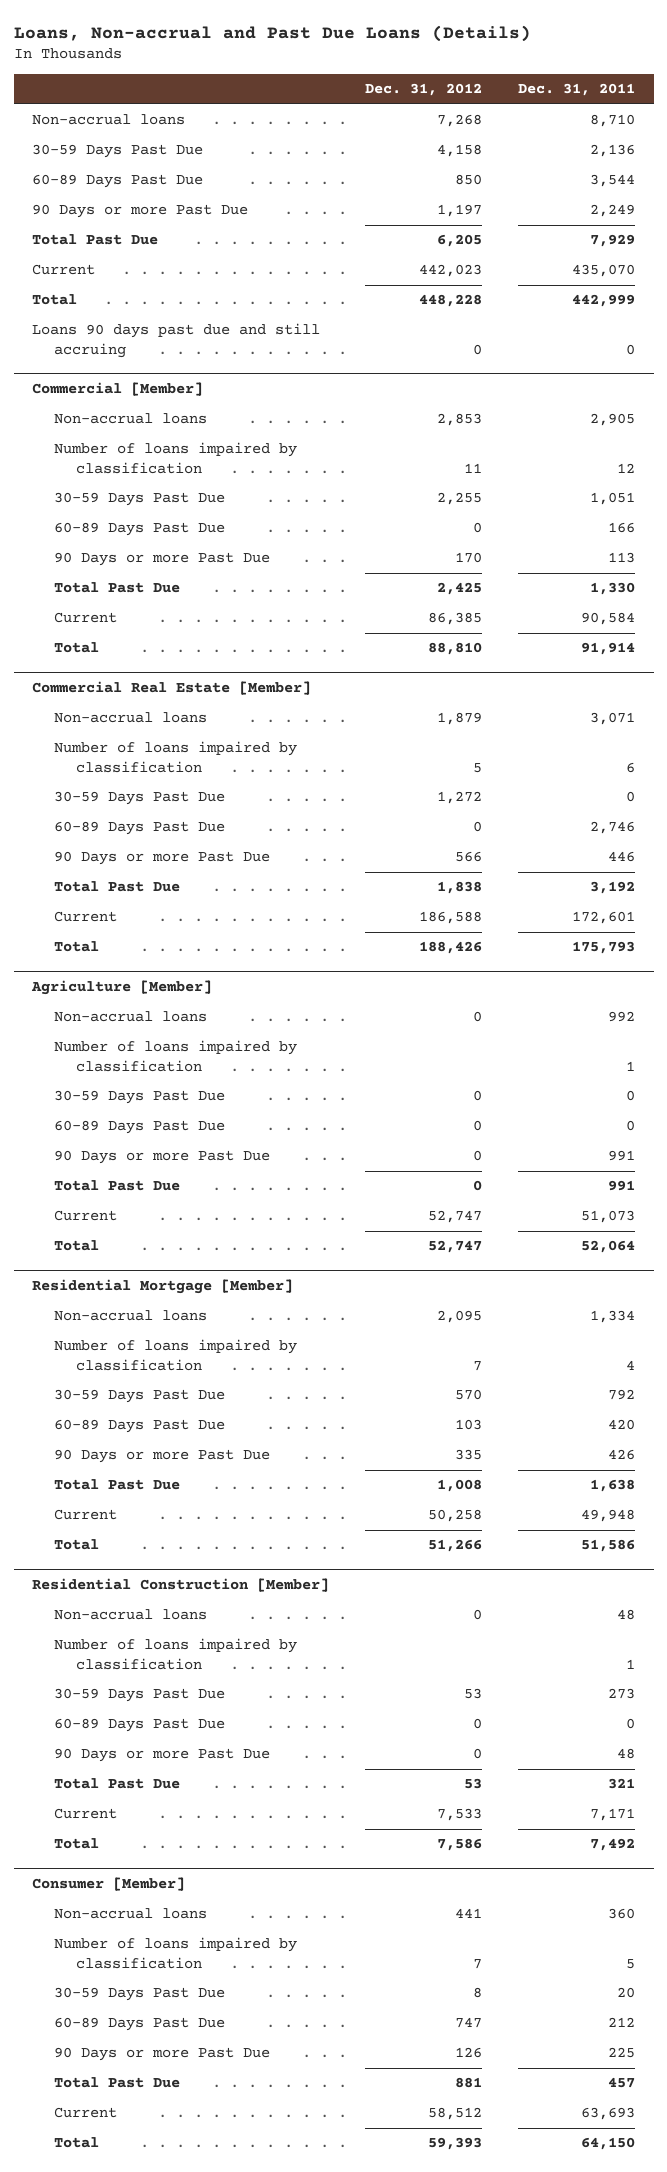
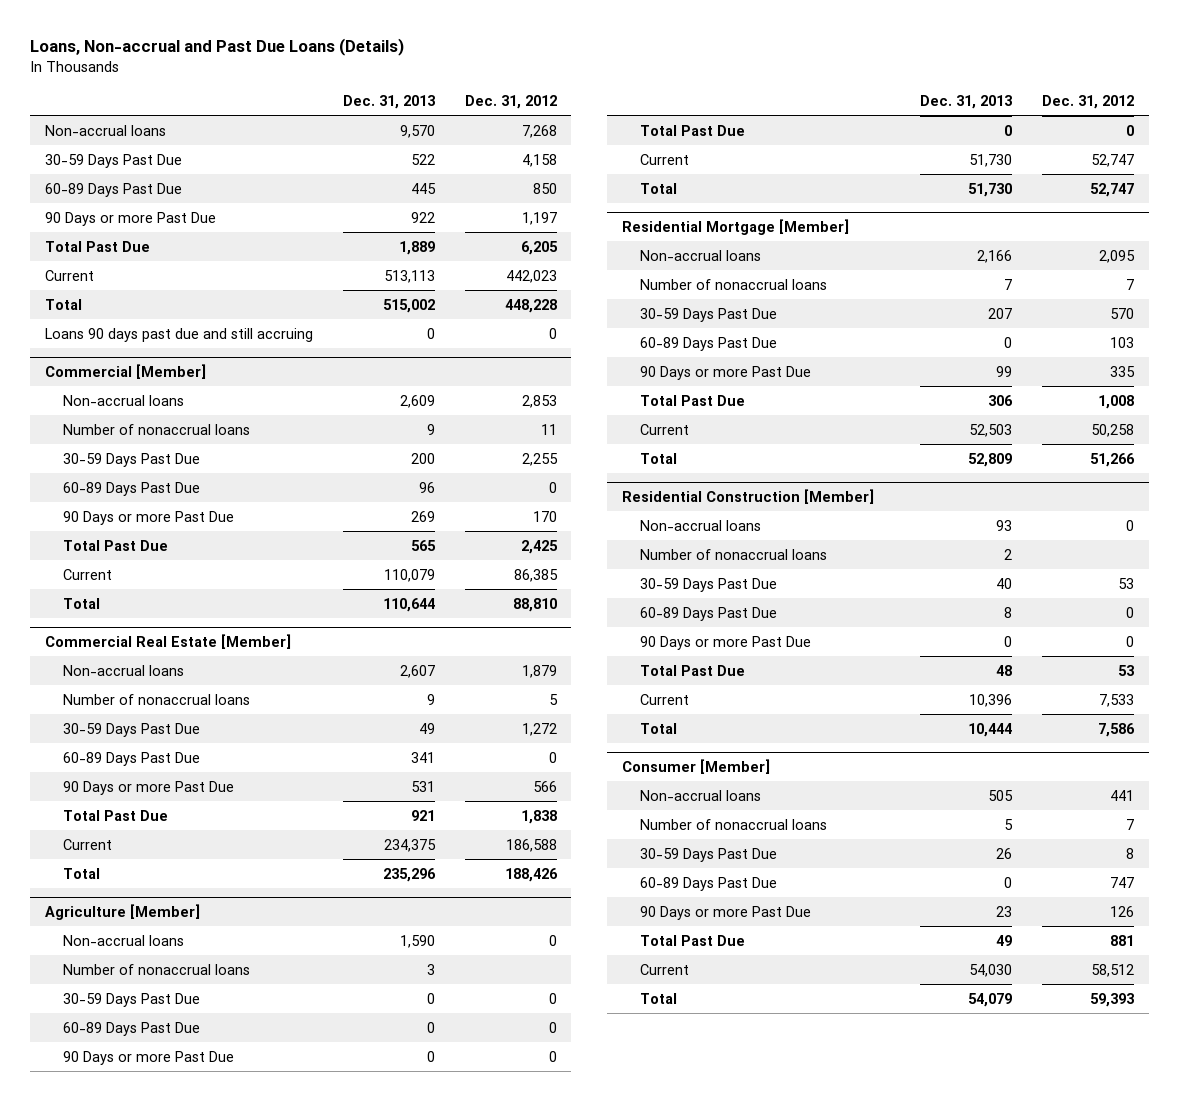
[518,83,636,97] Dec. 31, 2011 -> none
none -> [342,94,435,109] Dec. 31, 2013
[53,442,297,474] Number of loans impaired by classification -> none
none -> [63,423,251,435] Number of nonaccrual loans
[53,741,297,773] Number of loans impaired by classification -> none
none -> [63,693,251,705] Number of nonaccrual loans
[53,1040,297,1072] Number of loans impaired by classification -> none
none -> [63,963,251,975] Number of nonaccrual loans
[53,1339,297,1371] Number of loans impaired by classification -> none
none -> [640,278,828,290] Number of nonaccrual loans
[53,1638,297,1670] Number of loans impaired by classification -> none
none -> [640,548,828,560] Number of nonaccrual loans
[53,1937,297,1969] Number of loans impaired by classification -> none
none -> [640,818,828,830] Number of nonaccrual loans

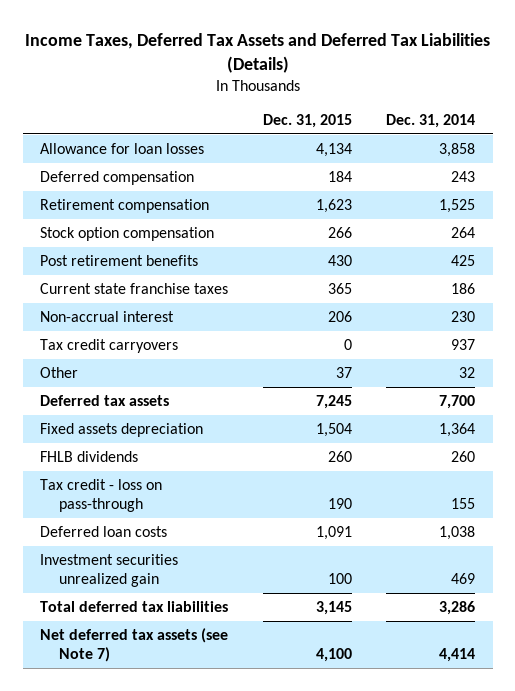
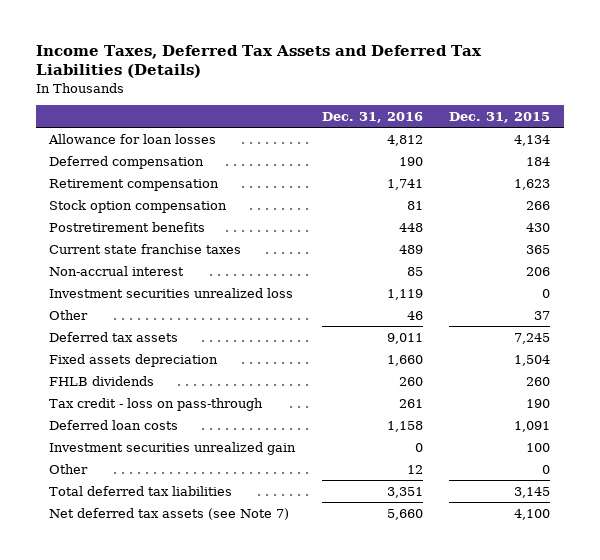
[386,114,476,129] Dec. 31, 2014 -> none
none -> [321,111,423,123] Dec. 31, 2016
[39,254,198,266] Post retirement benefits -> [49,221,206,232] Postretirement benefits
[39,338,178,353] Tax credit carryovers -> none
none -> [49,287,294,298] Investment securities unrealized loss
none -> [49,463,89,474] Other

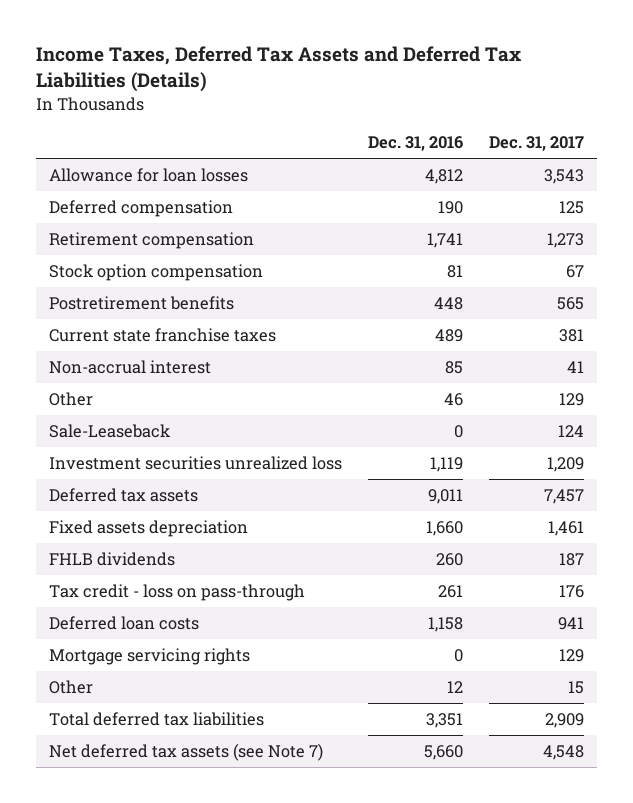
[449,111,551,123] Dec. 31, 2015 -> none
none -> [488,136,584,152] Dec. 31, 2017
none -> [48,423,171,438] Sale-Leaseback
[49,287,294,298] Investment securities unrealized loss -> [48,455,342,470] Investment securities unrealized loss
[49,441,297,455] Investment securities unrealized gain -> none
none -> [48,647,250,665] Mortgage servicing rights

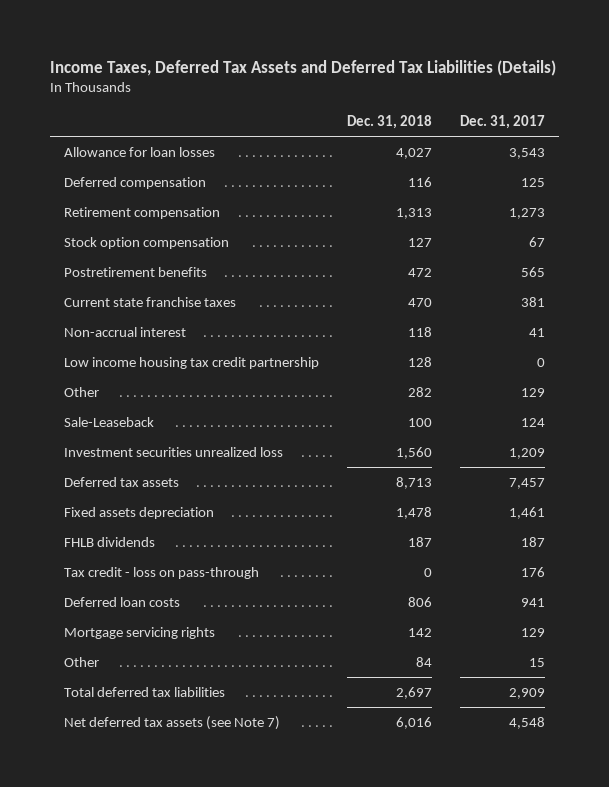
[367,136,463,152] Dec. 31, 2016 -> none
none -> [346,114,432,129] Dec. 31, 2018
none -> [64,356,320,369] Low income housing tax credit partnership

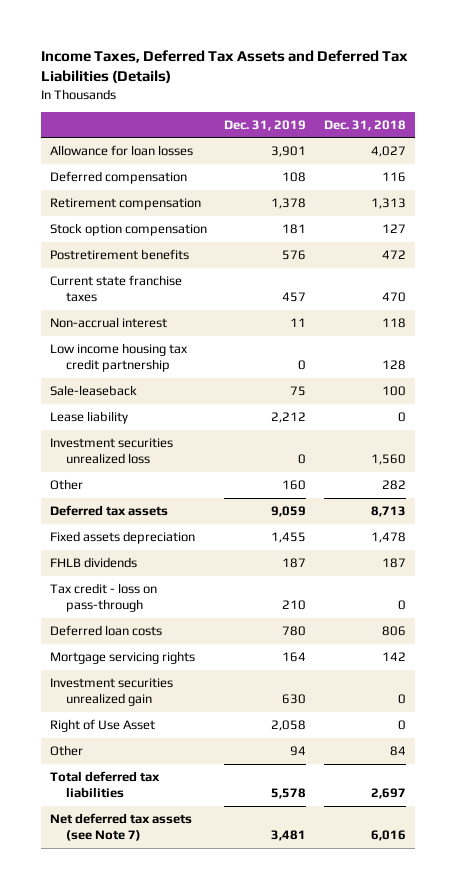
[459,114,545,129] Dec. 31, 2017 -> none
none -> [224,119,307,131] Dec. 31, 2019
[64,416,155,427] Sale-Leaseback -> [49,385,137,397] Sale-leaseback
none -> [49,411,128,425] Lease liability
[64,386,100,397] Other -> [49,479,83,491] Other
none -> [49,678,173,707] Investment securities unrealized gain
none -> [49,719,155,733] Right of Use Asset

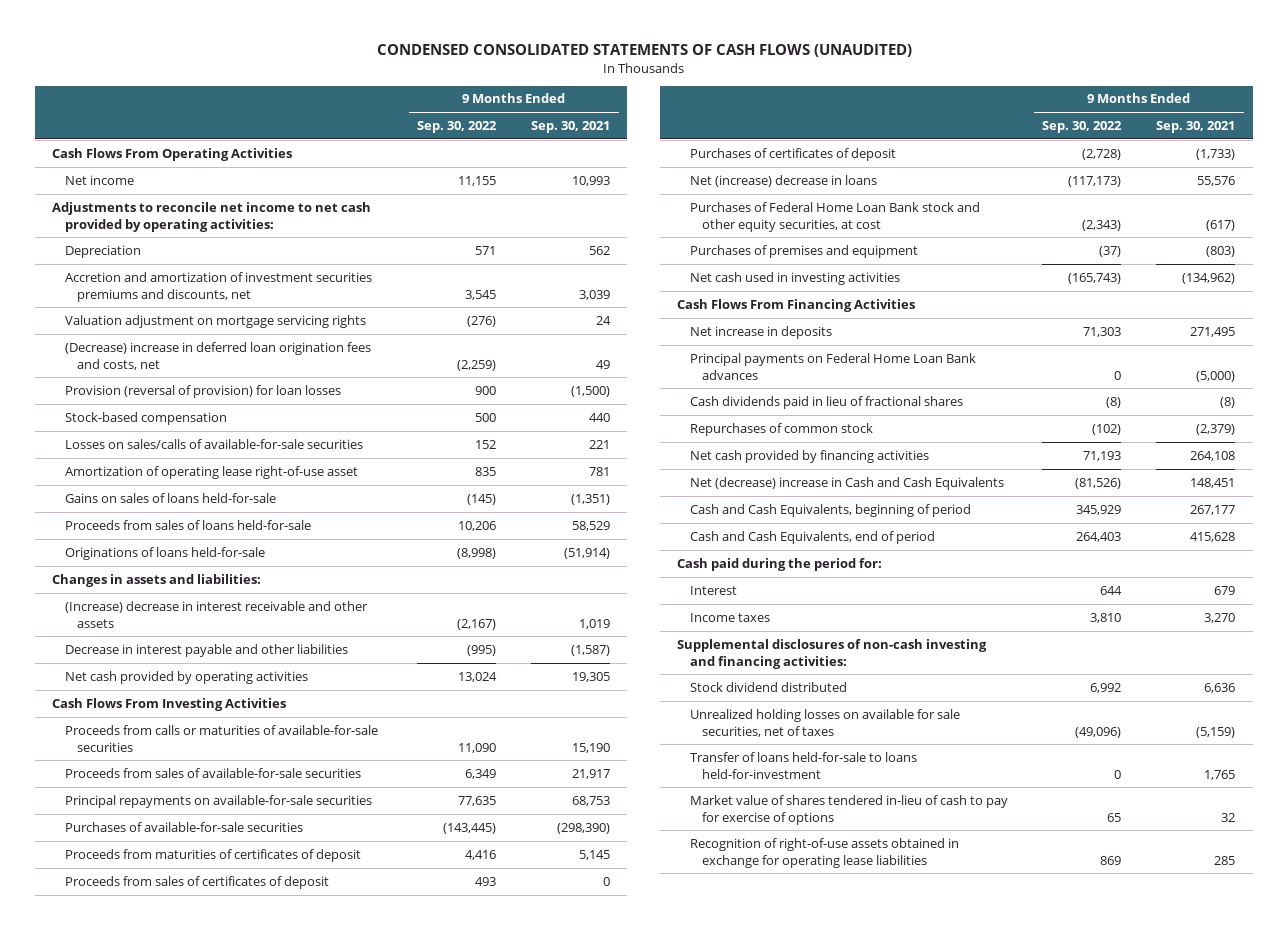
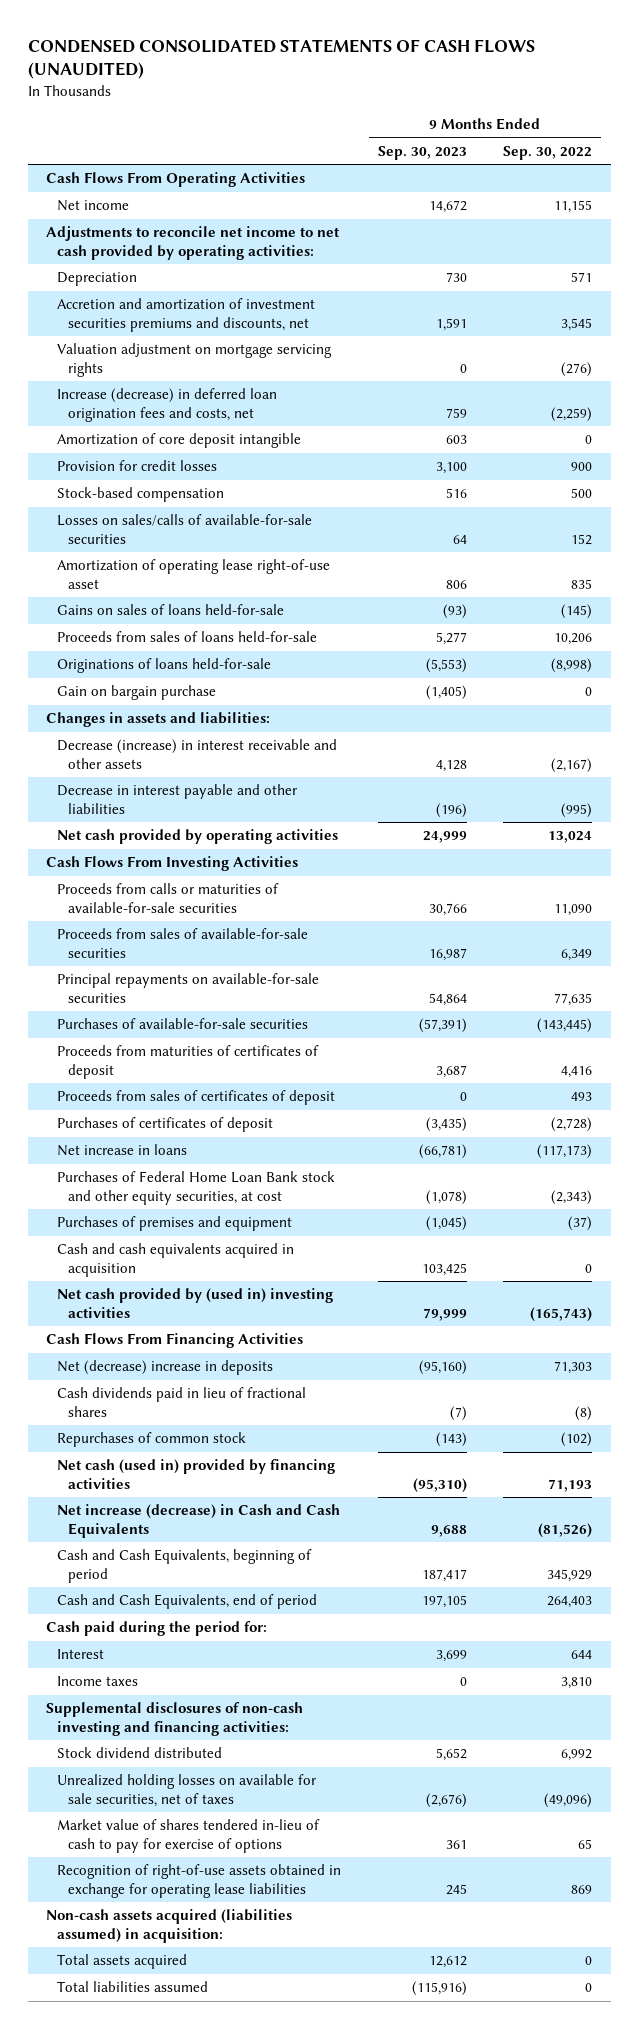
[531,121,611,134] Sep. 30, 2021 -> none
none -> [377,145,467,160] Sep. 30, 2023
[64,384,341,398] Provision (reversal of provision) for loan losses -> none
[64,341,371,370] (Decrease) increase in deferred loan origination fees and costs, net -> [57,388,278,422] Increase (decrease) in deferred loan origination fees and costs, net
none -> [57,433,302,449] Amortization of core deposit intangible
none -> [57,460,218,472] Provision for credit losses
none -> [57,685,217,701] Gain on bargain purchase
[64,600,368,628] (Increase) decrease in interest receivable and other assets -> [57,739,338,769] Decrease (increase) in interest receivable and other assets
[689,174,877,187] Net (increase) decrease in loans -> [57,1144,188,1157] Net increase in loans
none -> [57,1243,295,1277] Cash and cash equivalents acquired in acquisition
[689,271,900,285] Net cash used in investing activities -> [57,1288,334,1318] Net cash provided by (used in) investing activities
[689,352,976,380] Principal payments on Federal Home Loan Bank advances -> none
[689,325,832,339] Net increase in deposits -> [57,1360,274,1376] Net (decrease) increase in deposits
[689,449,929,463] Net cash provided by financing activities -> [57,1459,336,1489] Net cash (used in) provided by financing activities
[689,476,1004,490] Net (decrease) increase in Cash and Cash Equivalents -> [57,1504,341,1538] Net increase (decrease) in Cash and Cash Equivalents
[689,751,917,779] Transfer of loans held-for-sale to loans held-for-investment -> none
none -> [46,1909,293,1943] Non-cash assets acquired (liabilities assumed) in acquisition:
none -> [57,1954,188,1970] Total assets acquired
none -> [57,1981,209,1993] Total liabilities assumed

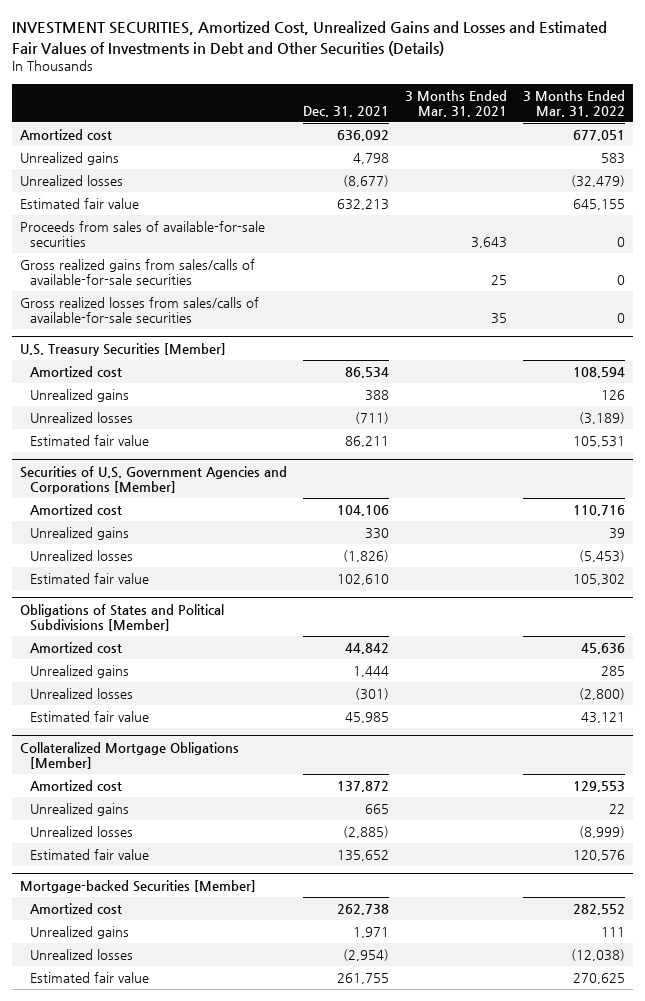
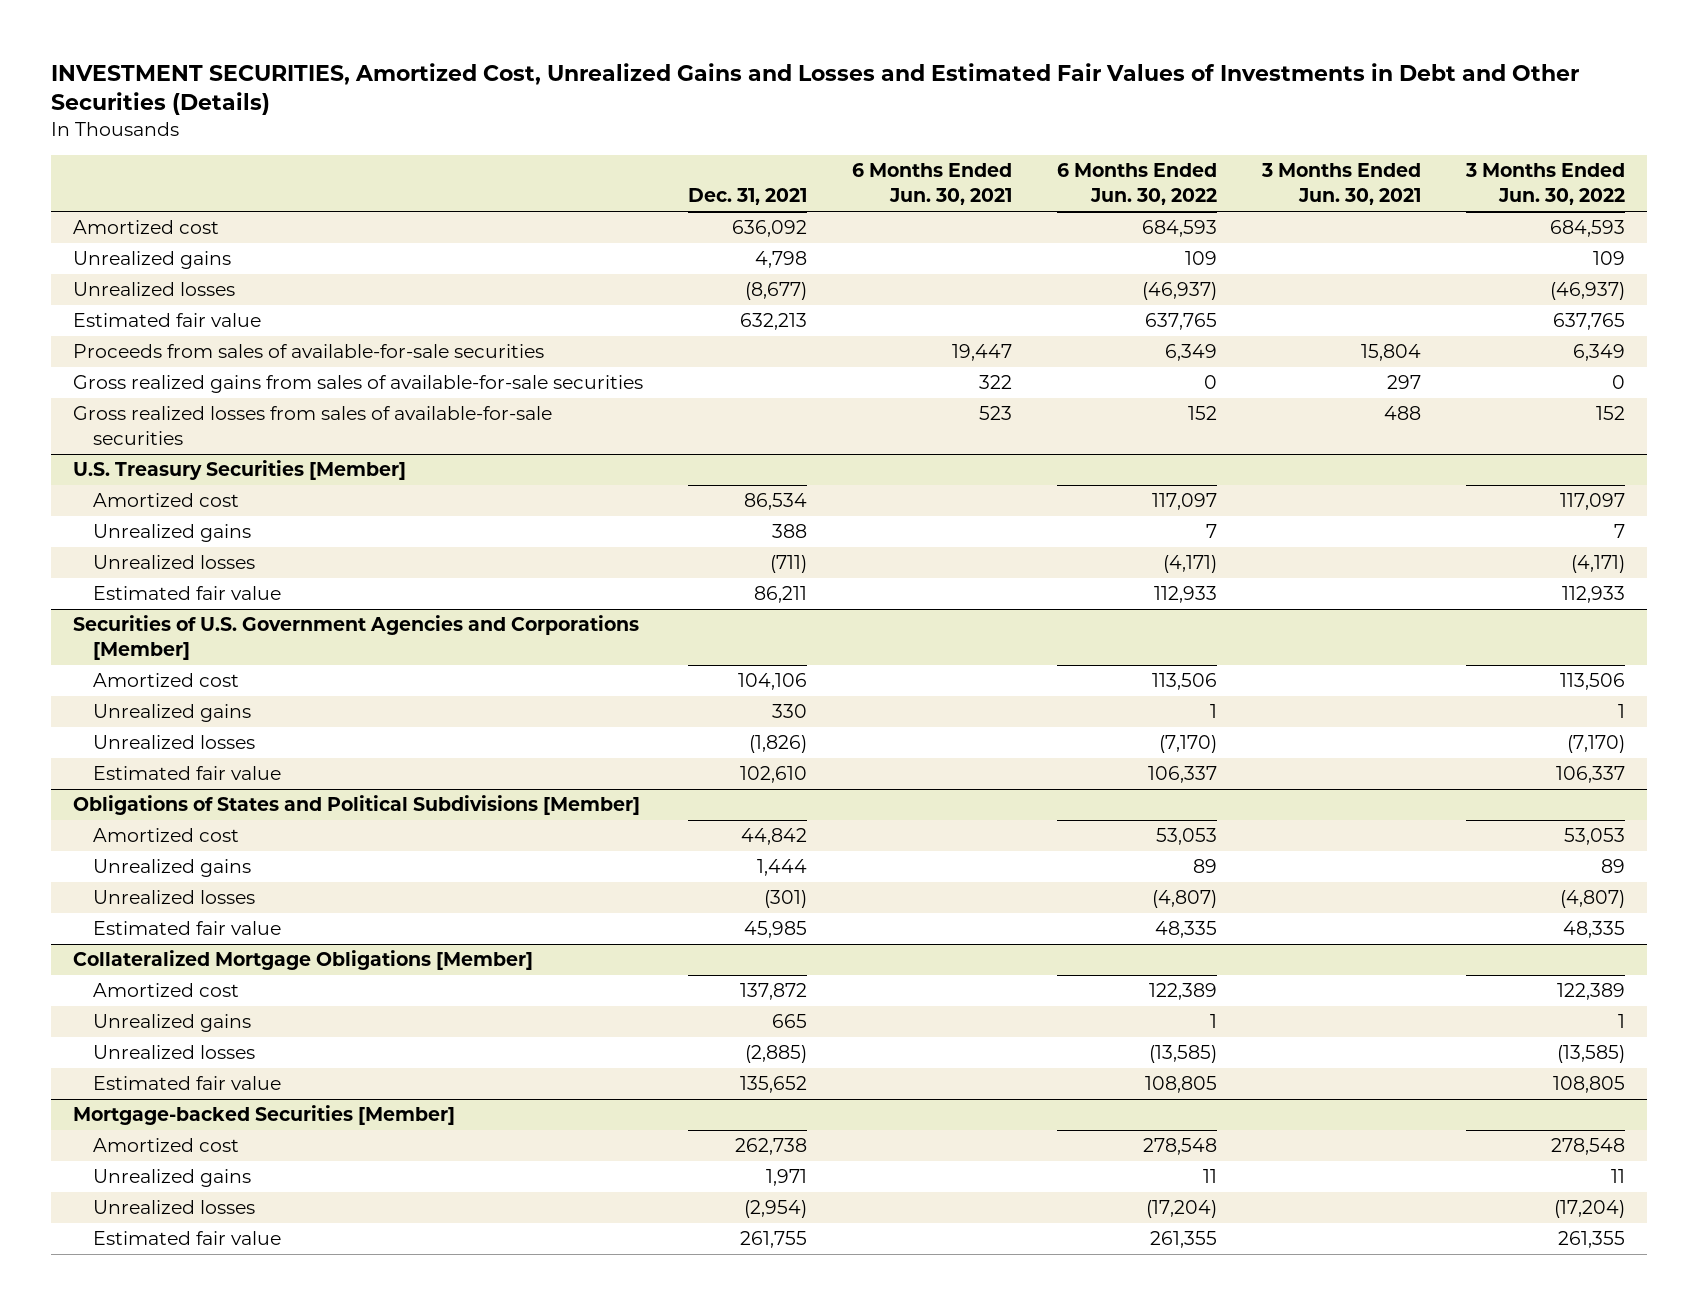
[404,89,507,117] 3 Months Ended Mar. 31, 2021 -> none
[522,89,625,117] 3 Months Ended Mar. 31, 2022 -> none
none -> [852,163,1013,206] 6 Months Ended Jun. 30, 2021
none -> [1057,163,1218,206] 6 Months Ended Jun. 30, 2022
none -> [1260,163,1421,206] 3 Months Ended Jun. 30, 2021
none -> [1464,163,1625,206] 3 Months Ended Jun. 30, 2022
[19,259,255,286] Gross realized gains from sales/calls of available-for-sale securities -> [73,375,644,394] Gross realized gains from sales of available-for-sale securities
[19,297,259,324] Gross realized losses from sales/calls of available-for-sale securities -> [73,406,553,446] Gross realized losses from sales of available-for-sale securities

